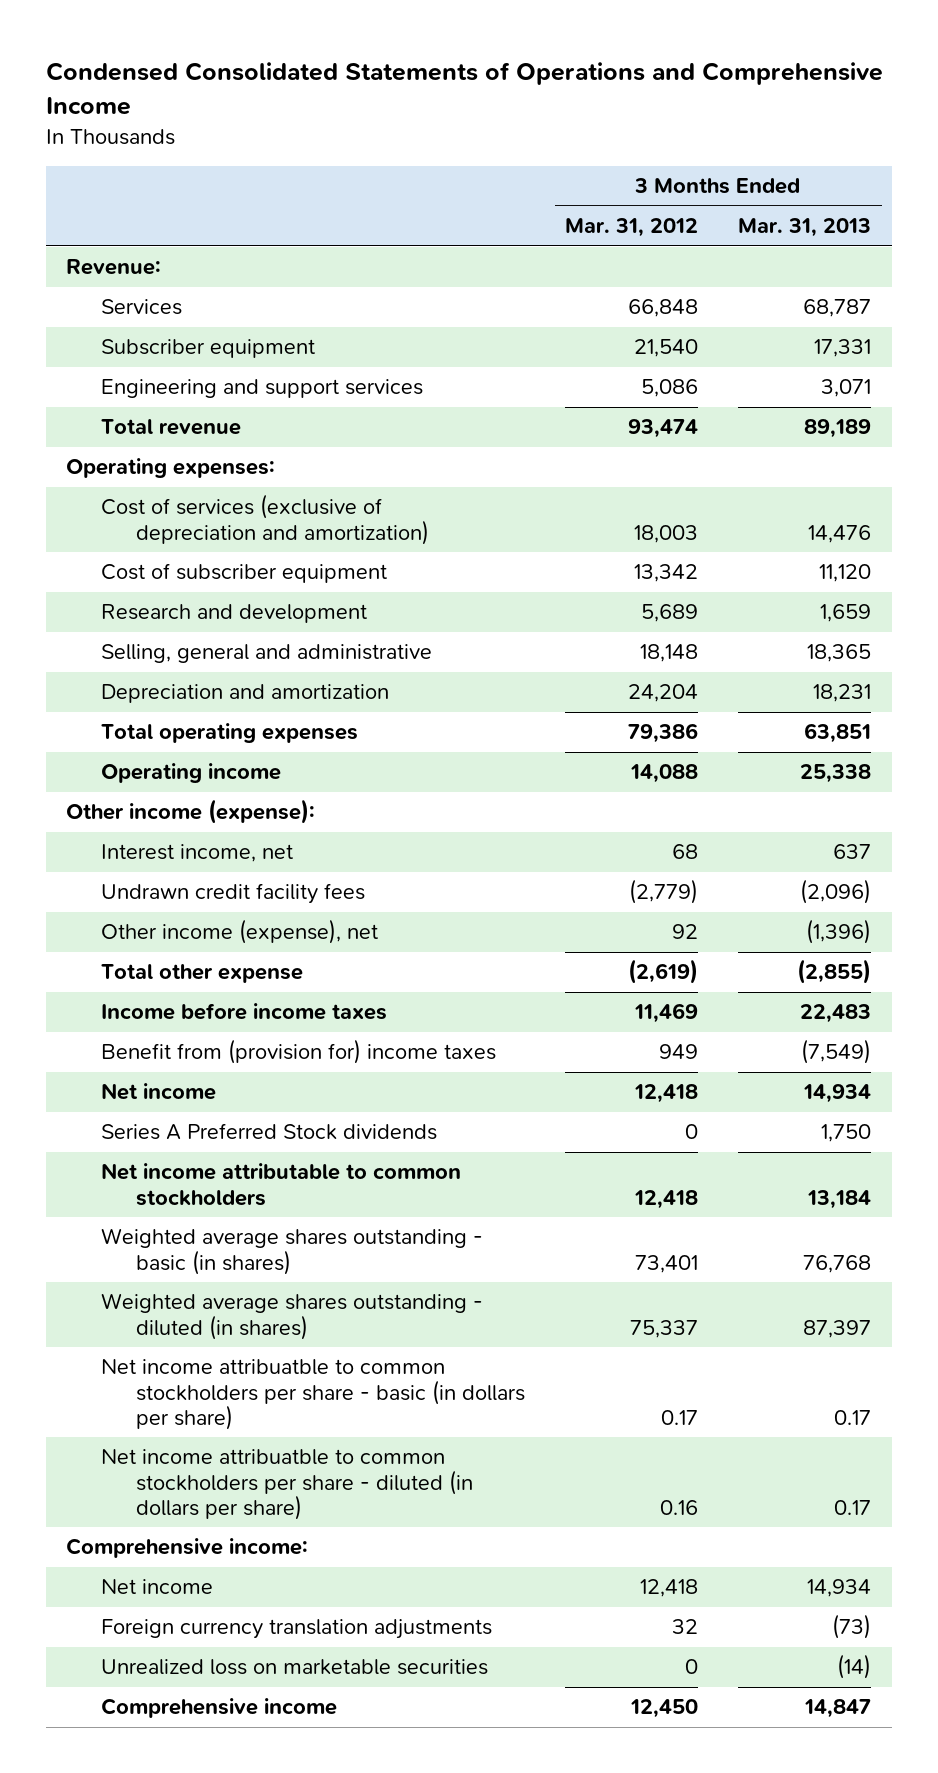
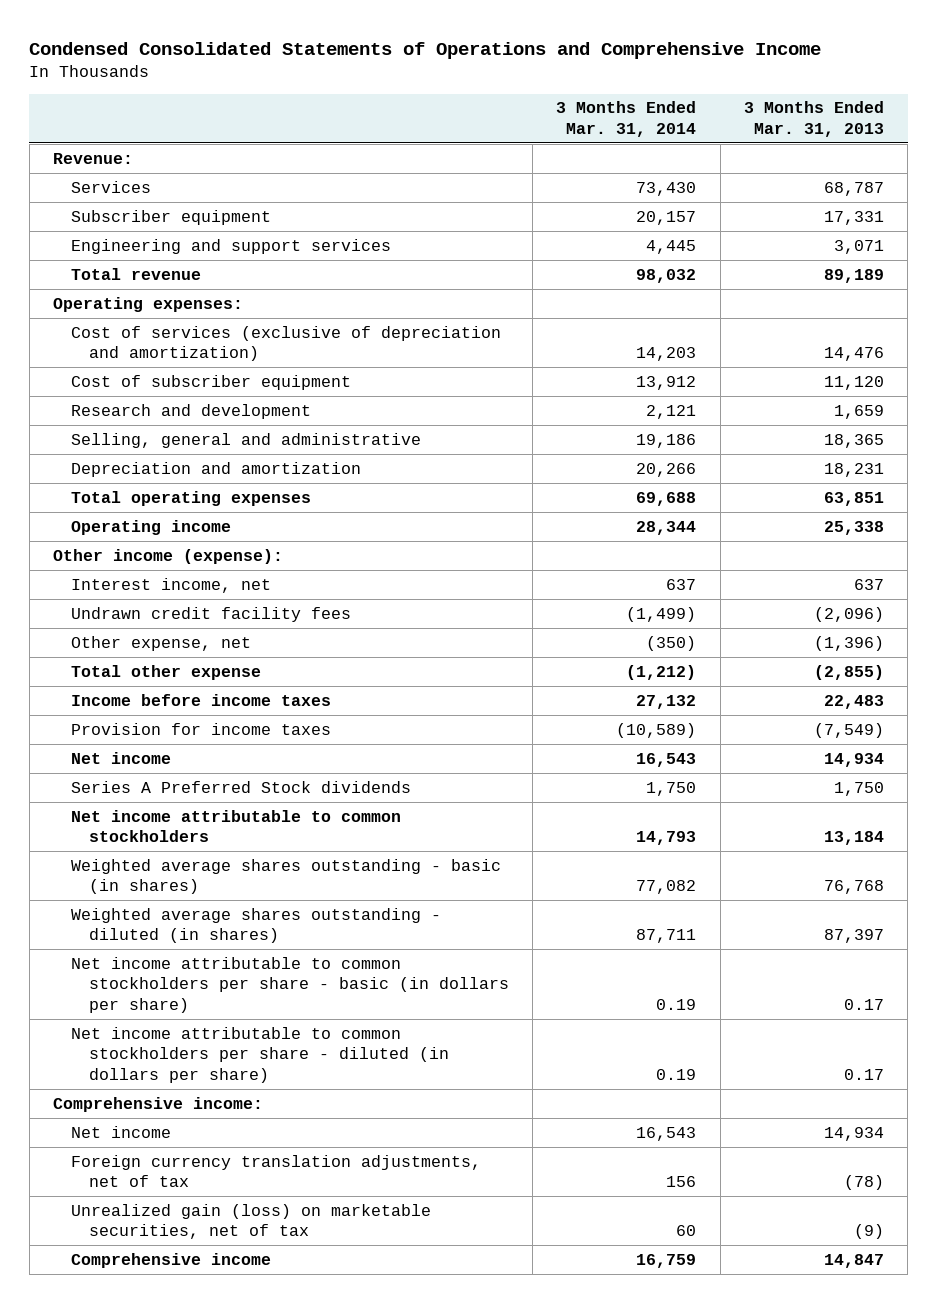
[565,218,699,238] Mar. 31, 2012 -> none
none -> [556,101,697,137] 3 Months Ended Mar. 31, 2014
[101,919,379,945] Other income (expense), net -> [70,635,251,651] Other expense, net
[101,1039,497,1065] Benefit from (provision for) income taxes -> [70,722,331,735] Provision for income taxes
[101,1359,526,1430] Net income attribuatble to common stockholders per share - basic (in dollars per share) -> [70,956,509,1013] Net income attributable to common stockholders per share - basic (in dollars per share)
[101,1449,474,1520] Net income attribuatble to common stockholders per share - diluted (in dollars per share) -> [70,1026,449,1083] Net income attributable to common stockholders per share - diluted (in dollars per share)
[101,1619,493,1640] Foreign currency translation adjustments -> [70,1154,481,1188] Foreign currency translation adjustments, net of tax
[832,1614,872,1640] (73) -> [844,1175,885,1191] (78)
[101,1659,489,1676] Unrealized loss on marketable securities -> [70,1203,431,1240] Unrealized gain (loss) on marketable securities, net of tax
[837,1654,872,1680] (14) -> [854,1224,885,1240] (9)

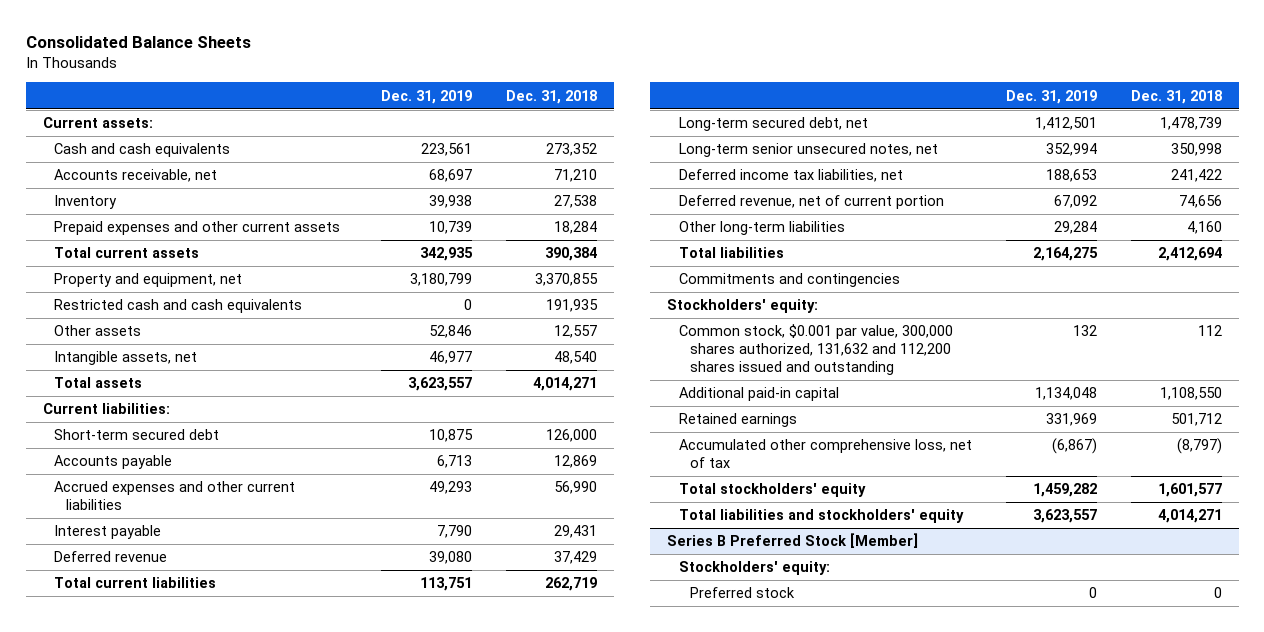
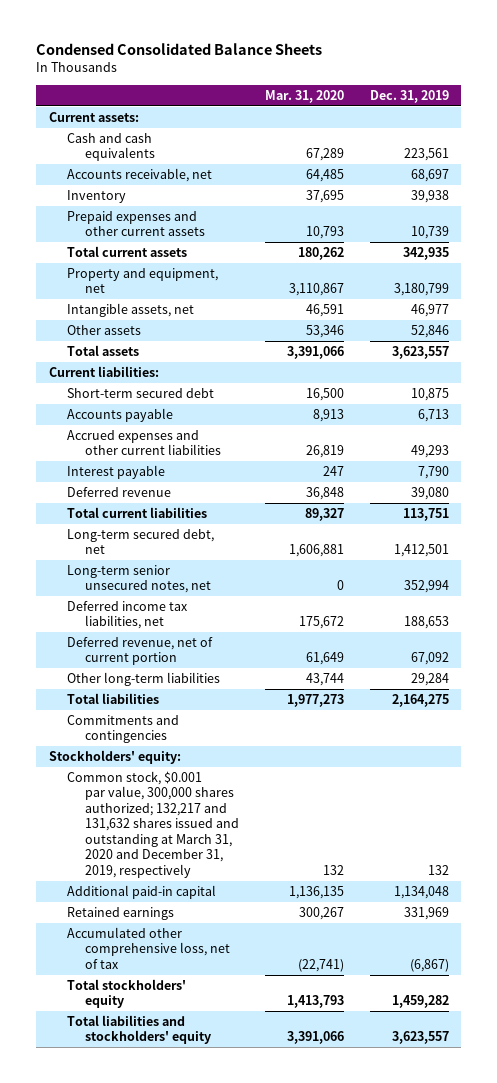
[25,36,251,49] Consolidated Balance Sheets -> [35,43,322,56] Condensed Consolidated Balance Sheets
[506,89,598,104] Dec. 31, 2018 -> none
none -> [265,89,345,103] Mar. 31, 2020
[54,299,303,314] Restricted cash and cash equivalents -> none
[54,325,142,337] Other assets -> [67,324,142,335] Other assets
[678,324,953,375] Common stock, $0.001 par value, 300,000 shares authorized, 131,632 and 112,200 shares issued and outstanding -> [67,770,240,878] Common stock, $0.001 par value, 300,000 shares authorized; 132,217 and 131,632 shares issued and outstanding at March 31, 2020 and December 31, 2019, respectively
[667,533,919,549] Series B Preferred Stock [Member] -> none
[678,561,830,576] Stockholders' equity: -> none
[690,587,796,599] Preferred stock -> none

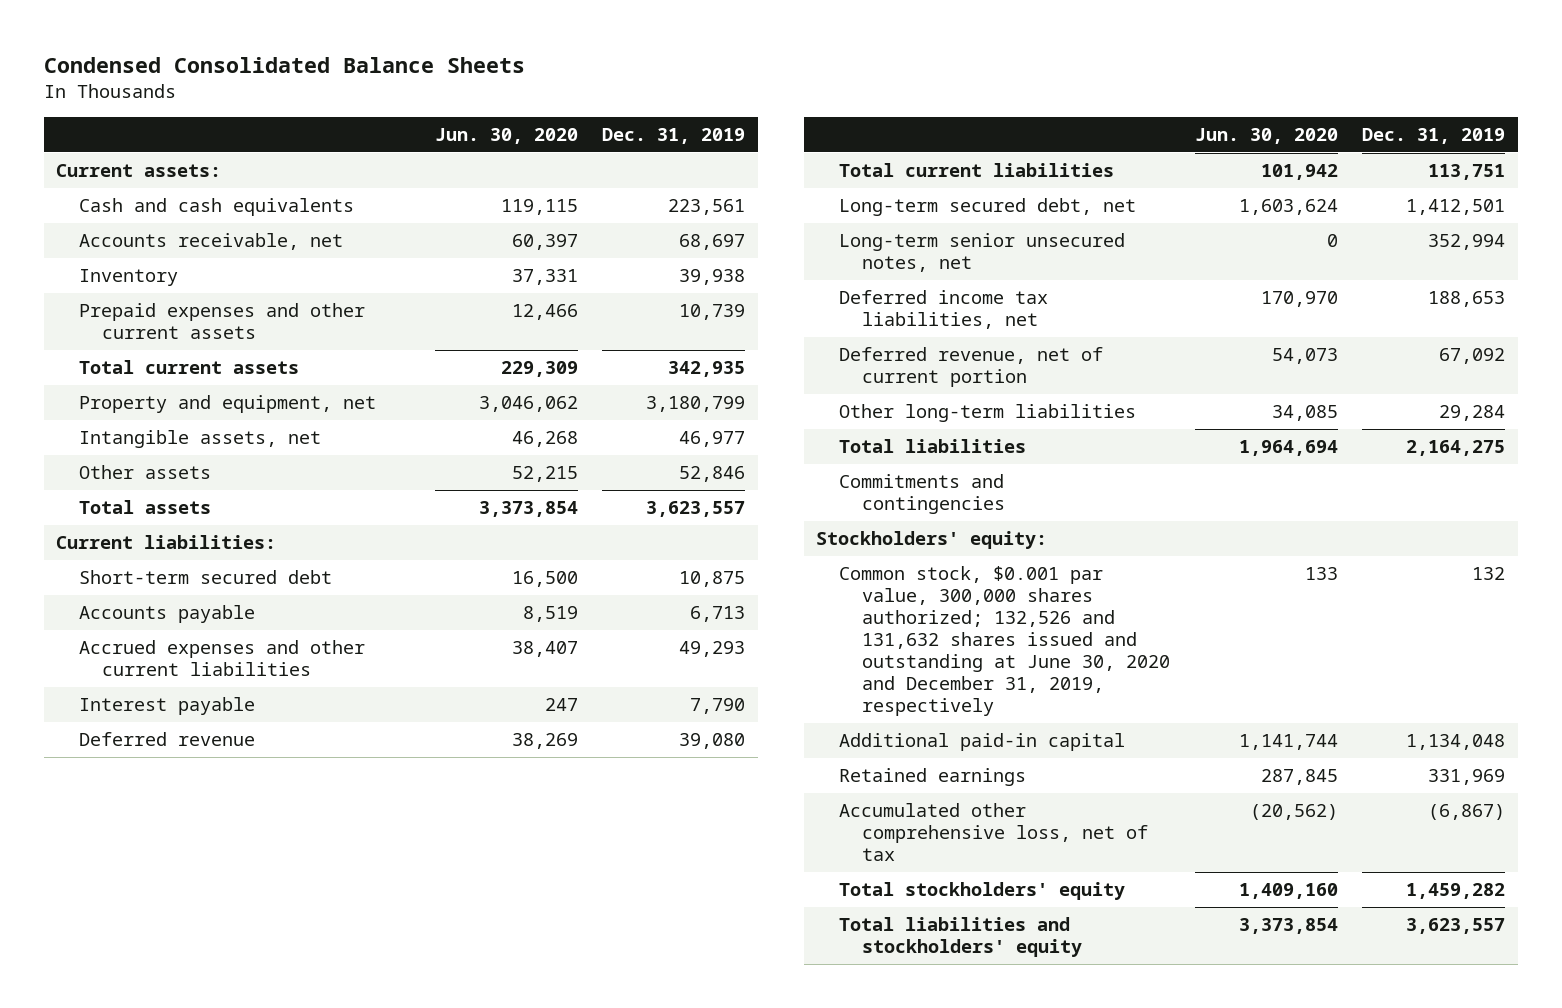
[265,89,345,103] Mar. 31, 2020 -> none
none -> [434,127,578,144] Jun. 30, 2020
[67,770,240,878] Common stock, $0.001 par value, 300,000 shares authorized; 132,217 and 131,632 shares issued and outstanding at March 31, 2020 and December 31, 2019, respectively -> [839,566,1171,717] Common stock, $0.001 par value, 300,000 shares authorized; 132,526 and 131,632 shares issued and outstanding at June 30, 2020 and December 31, 2019, respectively

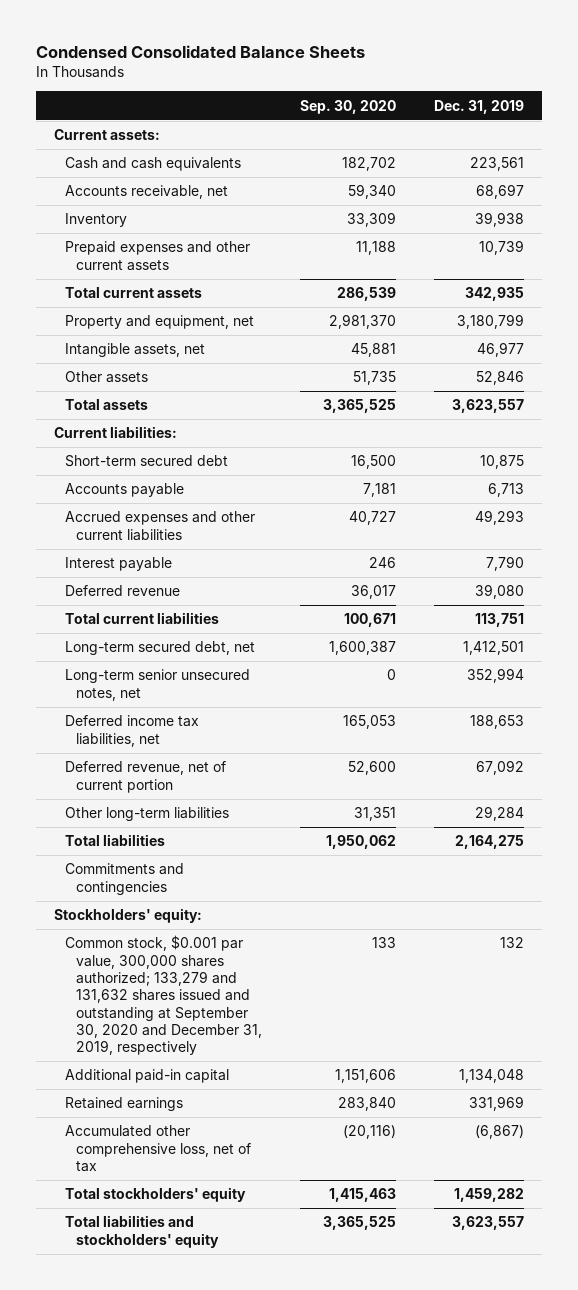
[434,127,578,144] Jun. 30, 2020 -> none
none -> [300,99,397,114] Sep. 30, 2020
[839,566,1171,717] Common stock, $0.001 par value, 300,000 shares authorized; 132,526 and 131,632 shares issued and outstanding at June 30, 2020 and December 31, 2019, respectively -> [65,935,263,1056] Common stock, $0.001 par value, 300,000 shares authorized; 133,279 and 131,632 shares issued and outstanding at September 30, 2020 and December 31, 2019, respectively

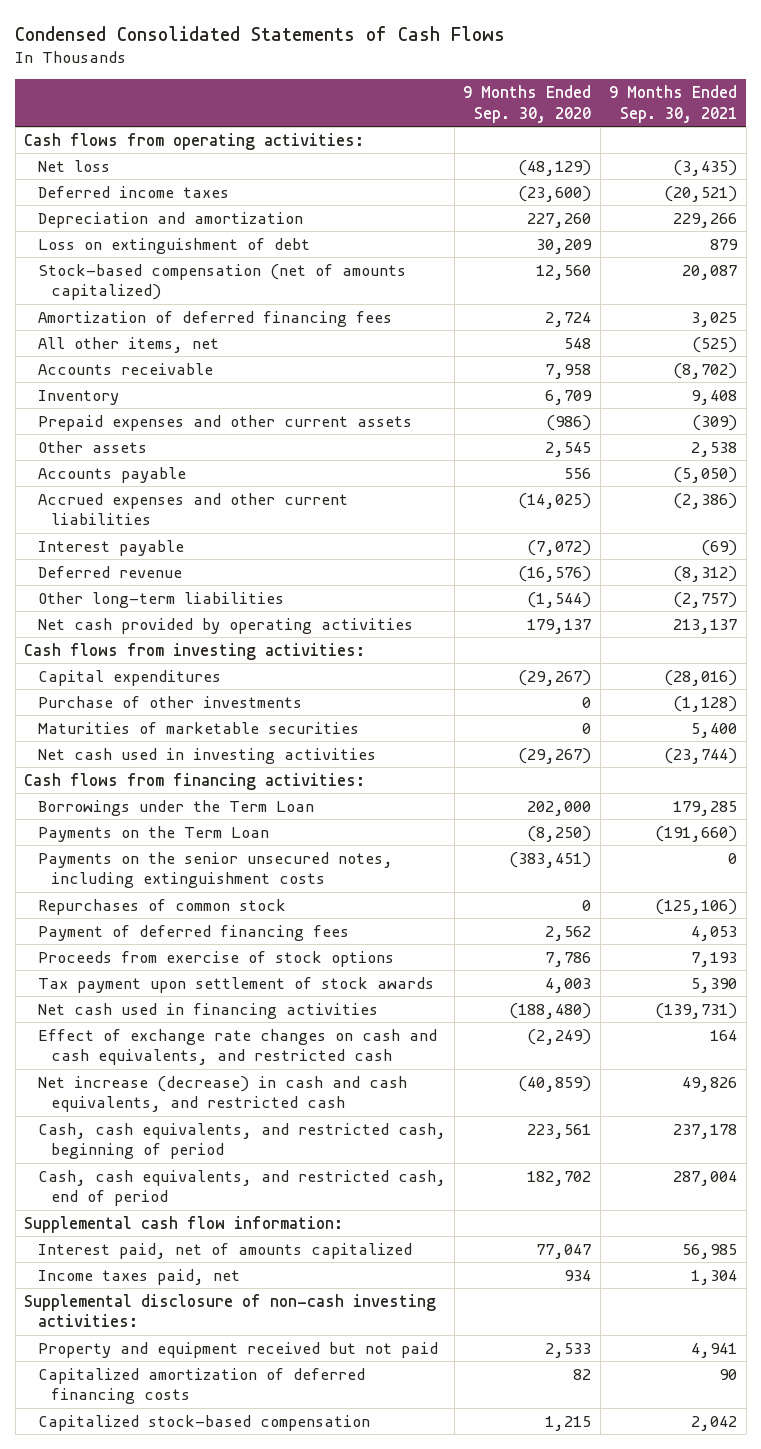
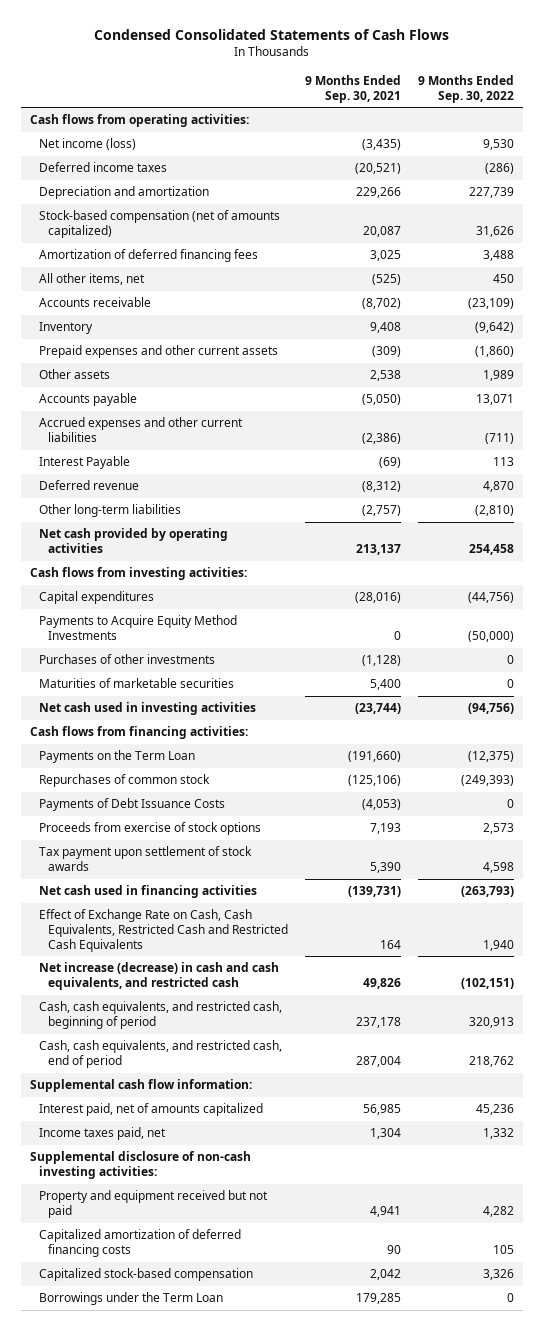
[463,84,592,123] 9 Months Ended Sep. 30, 2020 -> none
none -> [418,74,515,103] 9 Months Ended Sep. 30, 2022
[37,159,110,172] Net loss -> [38,138,136,151] Net income (loss)
[37,237,310,254] Loss on extinguishment of debt -> none
[37,539,184,556] Interest payable -> [38,456,130,470] Interest Payable
none -> [38,615,237,641] Payments to Acquire Equity Method Investments
[37,695,302,708] Purchase of other investments -> [38,654,215,665] Purchases of other investments
[37,851,393,889] Payments on the senior unsecured notes, including extinguishment costs -> none
[37,924,349,941] Payment of deferred financing fees -> [38,798,225,812] Payments of Debt Issuance Costs
[691,925,738,941] 4,053 -> [362,799,402,811] (4,053)
[37,1028,437,1066] Effect of exchange rate changes on cash and cash equivalents, and restricted cash -> [38,909,288,952] Effect of Exchange Rate on Cash, Cash Equivalents, Restricted Cash and Restricted Cash Equivalents
[37,799,314,816] Borrowings under the Term Loan -> [38,1292,223,1306] Borrowings under the Term Loan

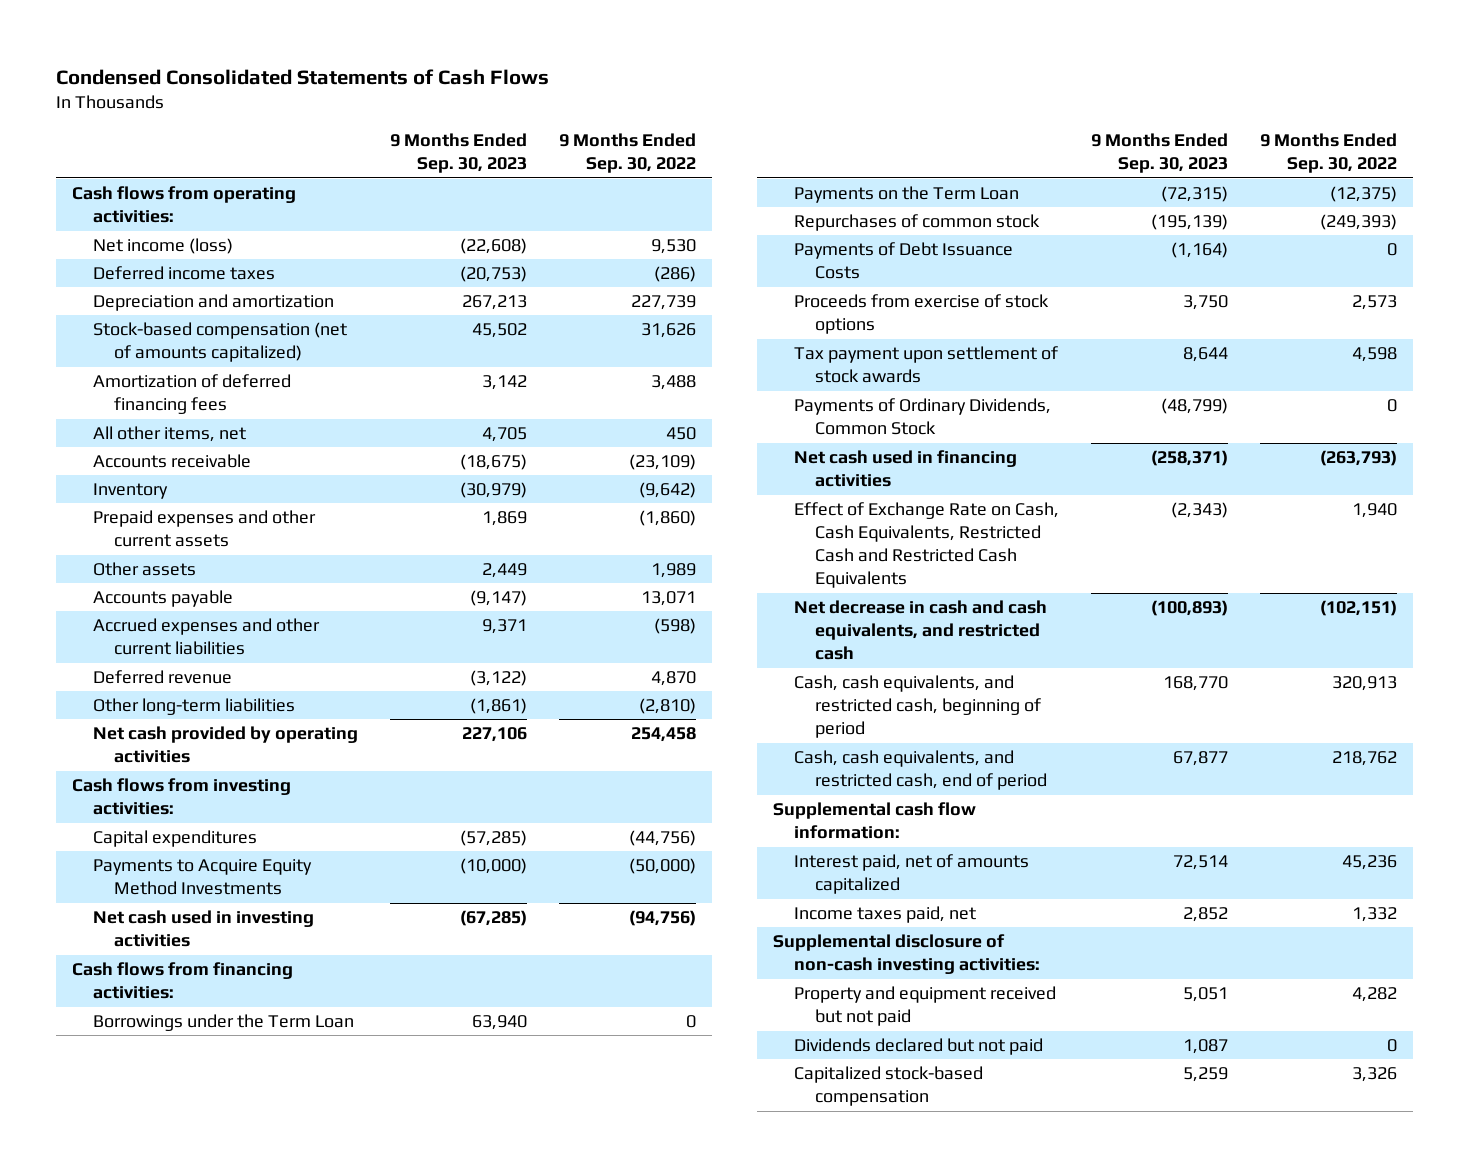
[305,74,402,103] 9 Months Ended Sep. 30, 2021 -> none
none -> [390,133,528,174] 9 Months Ended Sep. 30, 2023
[38,456,130,470] Interest Payable -> none
[485,433,515,445] (711) -> [654,618,697,635] (598)
[38,654,215,665] Purchases of other investments -> none
[38,678,234,689] Maturities of marketable securities -> none
[38,1292,223,1306] Borrowings under the Term Loan -> [93,1014,355,1032] Borrowings under the Term Loan
none -> [794,398,1052,436] Payments of Ordinary Dividends, Common Stock
[38,962,279,991] Net increase (decrease) in cash and cash equivalents, and restricted cash -> [794,600,1048,661] Net decrease in cash and cash equivalents, and restricted cash
[38,1229,241,1258] Capitalized amortization of deferred financing costs -> none
none -> [794,1038,1044,1056] Dividends declared but not paid

